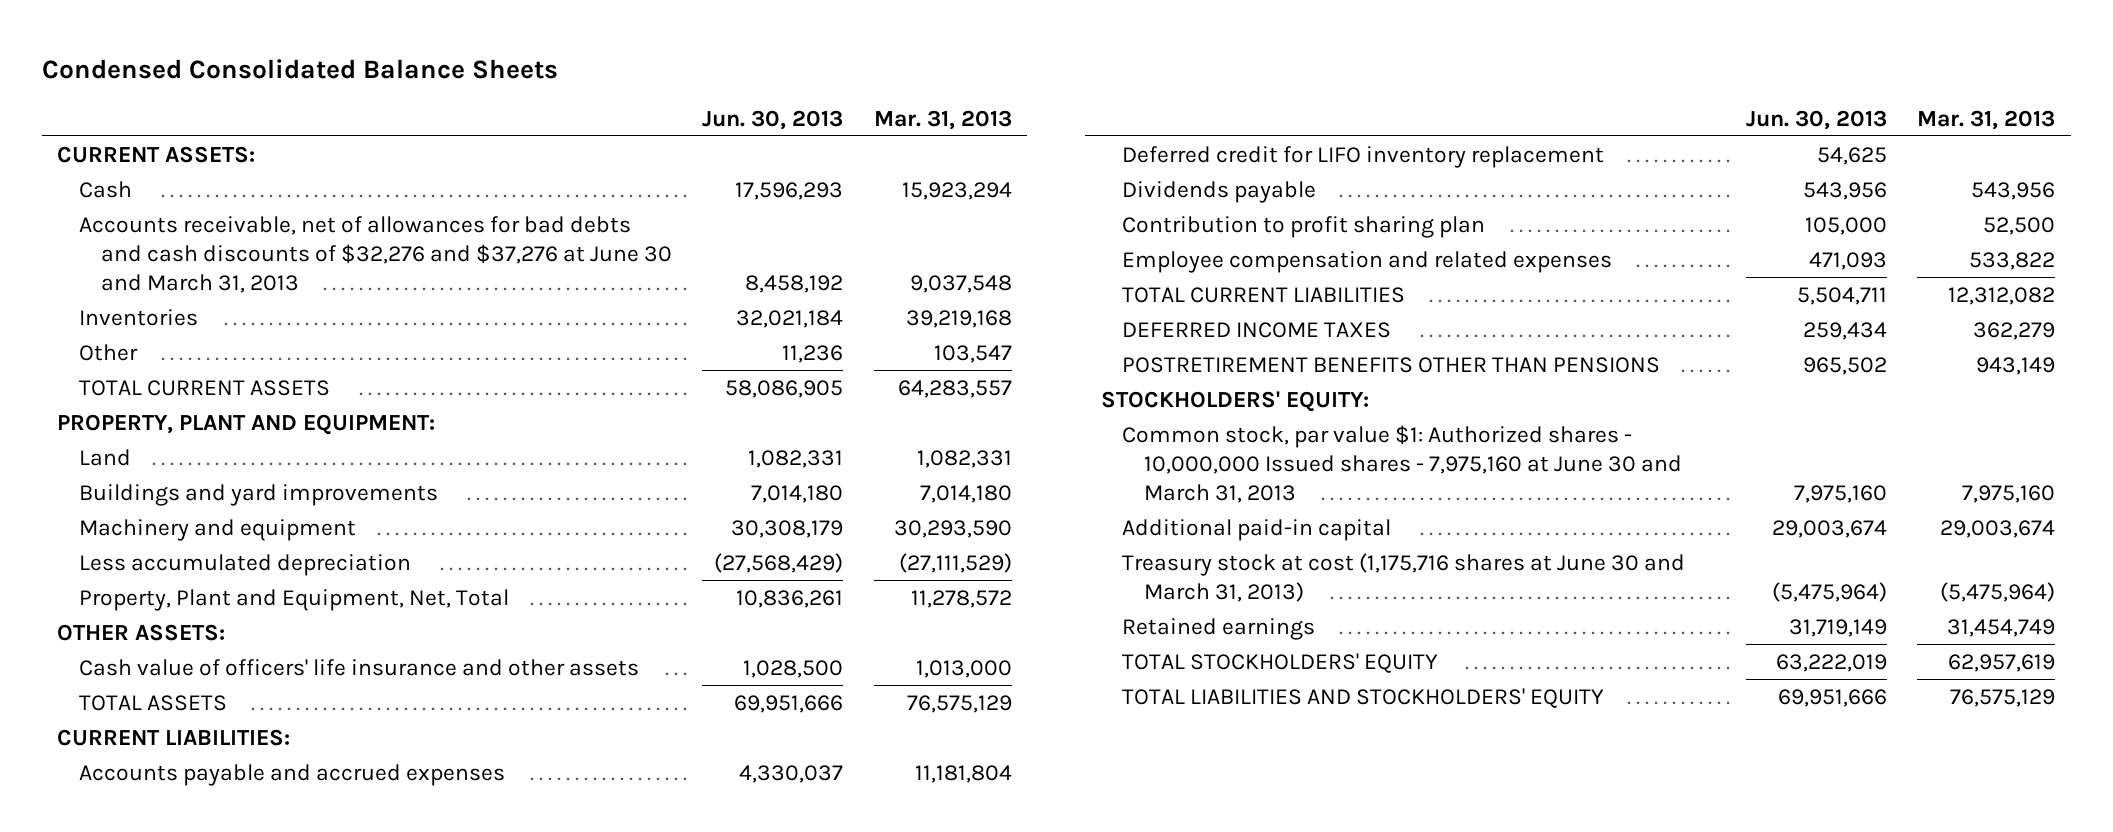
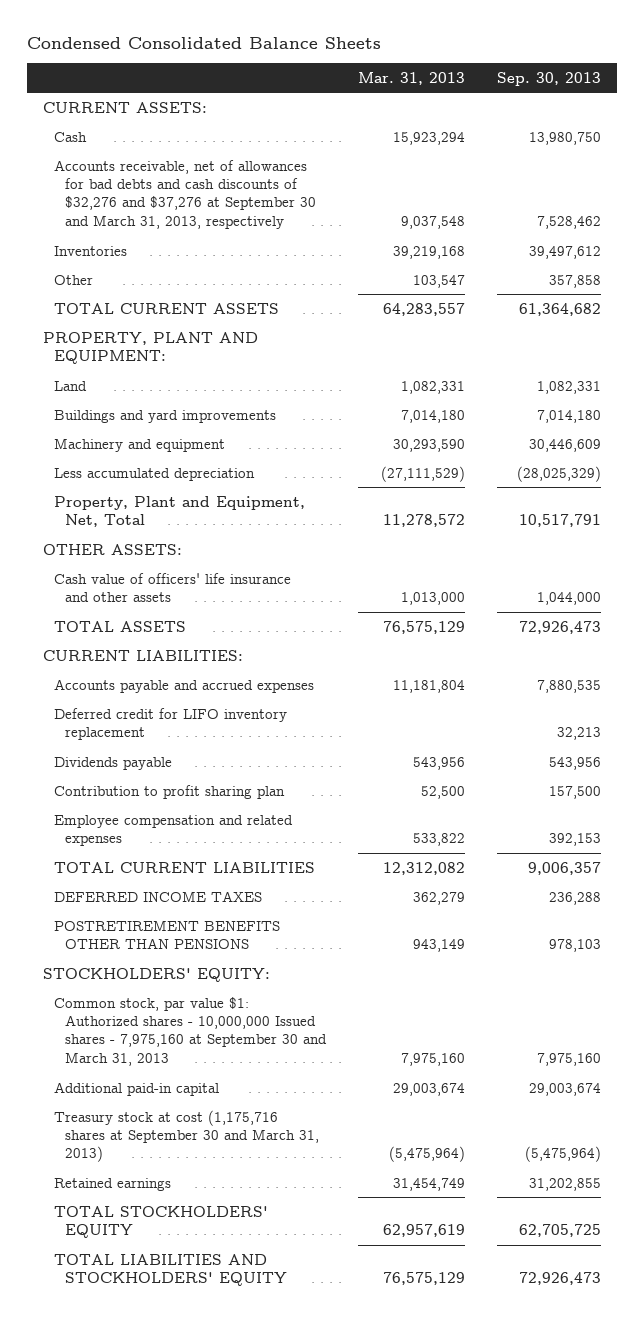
[702,109,844,130] Jun. 30, 2013 -> none
none -> [497,71,602,86] Sep. 30, 2013
[79,215,672,294] Accounts receivable, net of allowances for bad debts and cash discounts of $32,276 and $37,276 at June 30 and March 31, 2013 -> [53,159,316,229] Accounts receivable, net of allowances for bad debts and cash discounts of $32,276 and $37,276 at September 30 and March 31, 2013, respectively
[1122,424,1682,504] Common stock, par value $1: Authorized shares - 10,000,000 Issued shares - 7,975,160 at June 30 and March 31, 2013 -> [53,996,327,1066] Common stock, par value $1: Authorized shares - 10,000,000 Issued shares - 7,975,160 at September 30 and March 31, 2013
[1122,552,1686,602] Treasury stock at cost (1,175,716 shares at June 30 and March 31, 2013) -> [53,1109,319,1163] Treasury stock at cost (1,175,716 shares at September 30 and March 31, 2013)

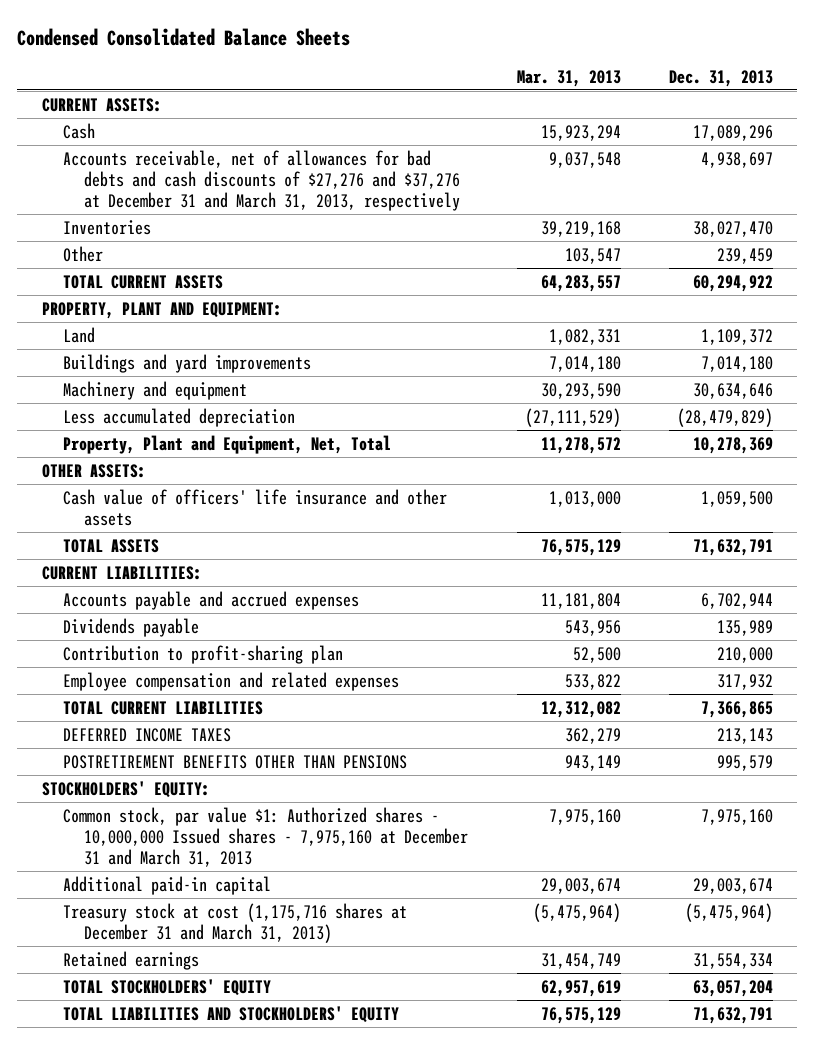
[497,71,602,86] Sep. 30, 2013 -> none
none -> [669,69,774,87] Dec. 31, 2013
[53,159,316,229] Accounts receivable, net of allowances for bad debts and cash discounts of $32,276 and $37,276 at September 30 and March 31, 2013, respectively -> [63,149,461,211] Accounts receivable, net of allowances for bad debts and cash discounts of $27,276 and $37,276 at December 31 and March 31, 2013, respectively
[53,707,287,741] Deferred credit for LIFO inventory replacement -> none
[53,784,285,799] Contribution to profit sharing plan -> [63,644,344,664] Contribution to profit-sharing plan
[53,996,327,1066] Common stock, par value $1: Authorized shares - 10,000,000 Issued shares - 7,975,160 at September 30 and March 31, 2013 -> [63,806,469,867] Common stock, par value $1: Authorized shares - 10,000,000 Issued shares - 7,975,160 at December 31 and March 31, 2013
[53,1109,319,1163] Treasury stock at cost (1,175,716 shares at September 30 and March 31, 2013) -> [63,902,408,943] Treasury stock at cost (1,175,716 shares at December 31 and March 31, 2013)

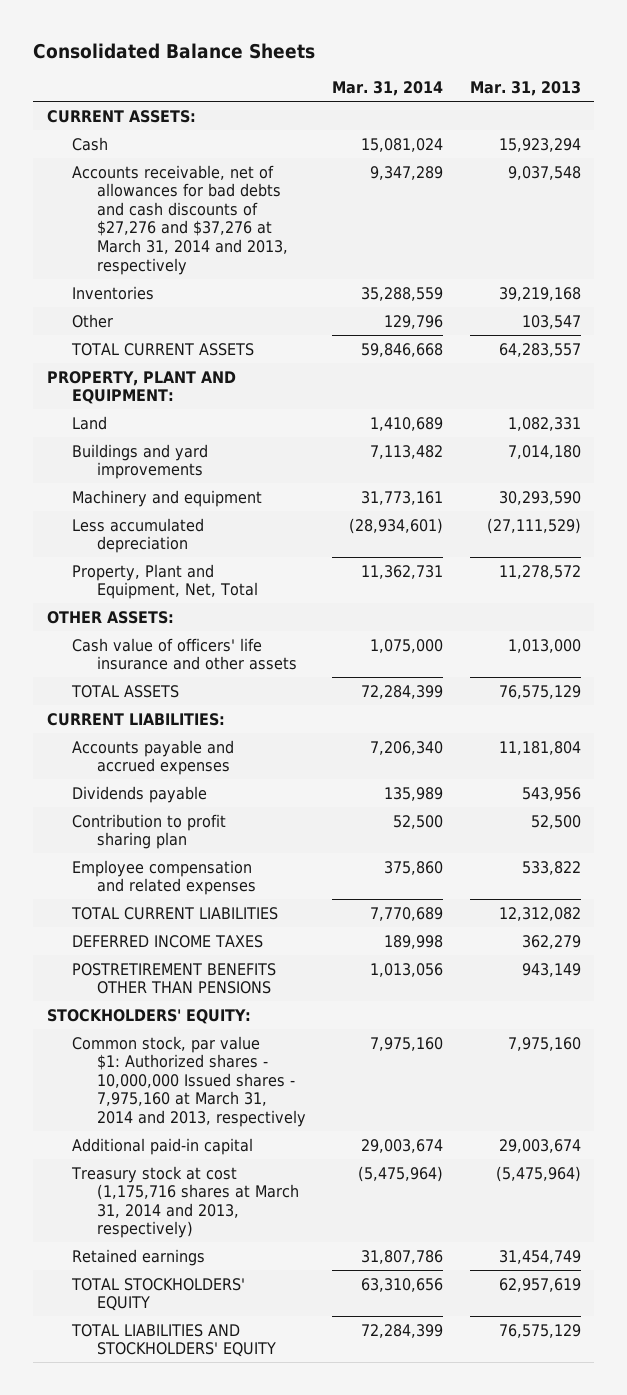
[17,28,351,47] Condensed Consolidated Balance Sheets -> [33,43,316,60] Consolidated Balance Sheets
[669,69,774,87] Dec. 31, 2013 -> none
none -> [332,81,444,97] Mar. 31, 2014
[63,149,461,211] Accounts receivable, net of allowances for bad debts and cash discounts of $27,276 and $37,276 at December 31 and March 31, 2013, respectively -> [71,164,288,275] Accounts receivable, net of allowances for bad debts and cash discounts of $27,276 and $37,276 at March 31, 2014 and 2013, respectively
[63,644,344,664] Contribution to profit-sharing plan -> [71,813,226,850] Contribution to profit sharing plan
[63,806,469,867] Common stock, par value $1: Authorized shares - 10,000,000 Issued shares - 7,975,160 at December 31 and March 31, 2013 -> [71,1035,306,1127] Common stock, par value $1: Authorized shares - 10,000,000 Issued shares - 7,975,160 at March 31, 2014 and 2013, respectively
[63,902,408,943] Treasury stock at cost (1,175,716 shares at December 31 and March 31, 2013) -> [70,1165,299,1239] Treasury stock at cost (1,175,716 shares at March 31, 2014 and 2013, respectively)

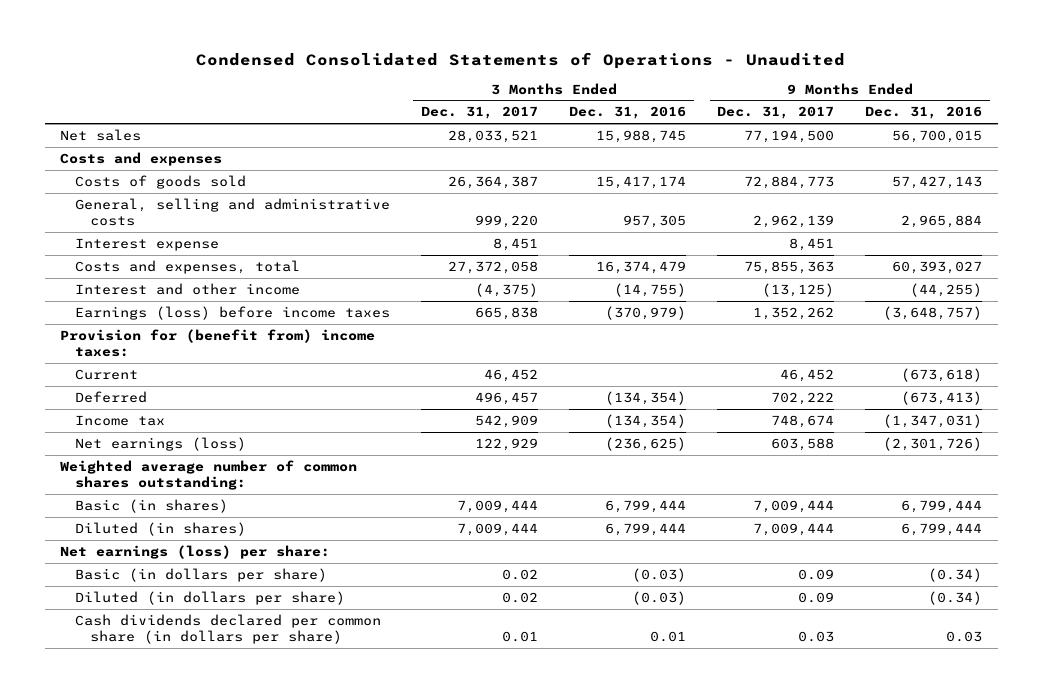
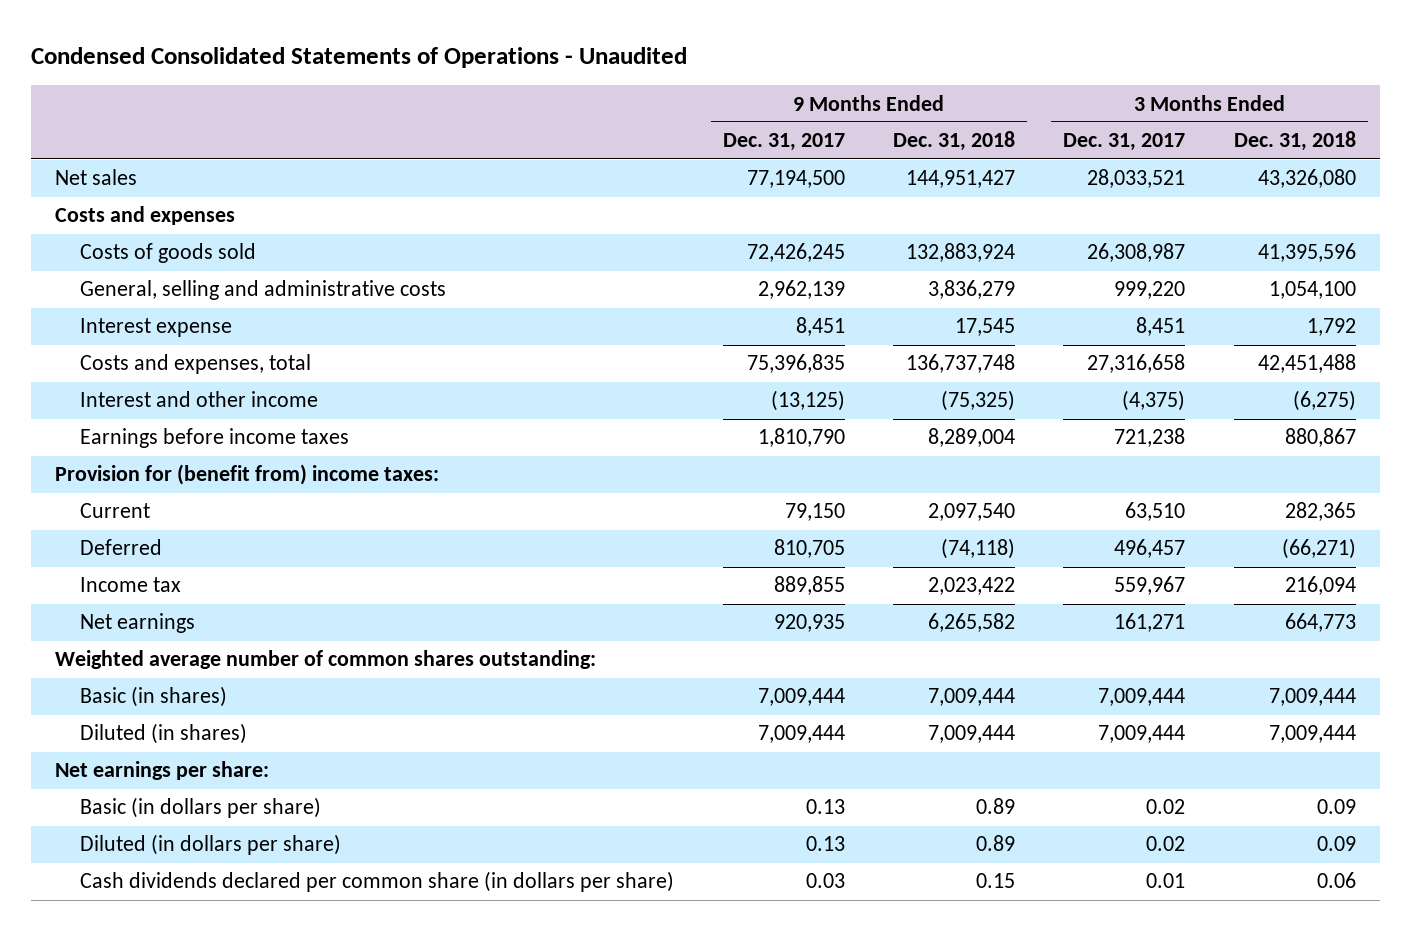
[569,106,687,120] Dec. 31, 2016 -> none
[865,106,983,120] Dec. 31, 2016 -> none
none -> [893,131,1016,152] Dec. 31, 2018
none -> [1233,131,1356,152] Dec. 31, 2018
[448,175,539,189] 26,364,387 -> [1087,243,1186,263] 26,308,987
[744,175,835,189] 72,884,773 -> [746,243,845,263] 72,426,245
[448,260,539,274] 27,372,058 -> [1087,354,1186,374] 27,316,658
[744,260,835,274] 75,855,363 -> [746,354,845,374] 75,396,835
[75,305,391,320] Earnings (loss) before income taxes -> [80,428,350,449] Earnings before income taxes
[475,306,539,320] 665,838 -> [1114,428,1186,448] 721,238
[753,306,835,320] 1,352,262 -> [757,428,845,448] 1,810,790
[484,368,539,382] 46,452 -> [1125,502,1186,522] 63,510
[780,368,835,382] 46,452 -> [784,503,845,522] 79,150
[771,391,835,405] 702,222 -> [773,539,845,559] 810,705
[475,414,539,428] 542,909 -> [1114,576,1186,596] 559,967
[771,414,835,428] 748,674 -> [773,576,845,596] 889,855
[75,436,247,451] Net earnings (loss) -> [80,613,196,634] Net earnings
[475,437,539,451] 122,929 -> [1114,613,1186,633] 161,271
[771,437,835,451] 603,588 -> [773,614,845,633] 920,935
[60,544,331,559] Net earnings (loss) per share: -> [54,761,269,781] Net earnings per share:
[798,568,835,580] 0.09 -> [805,799,845,815] 0.13
[798,591,835,603] 0.09 -> [805,836,845,852] 0.13

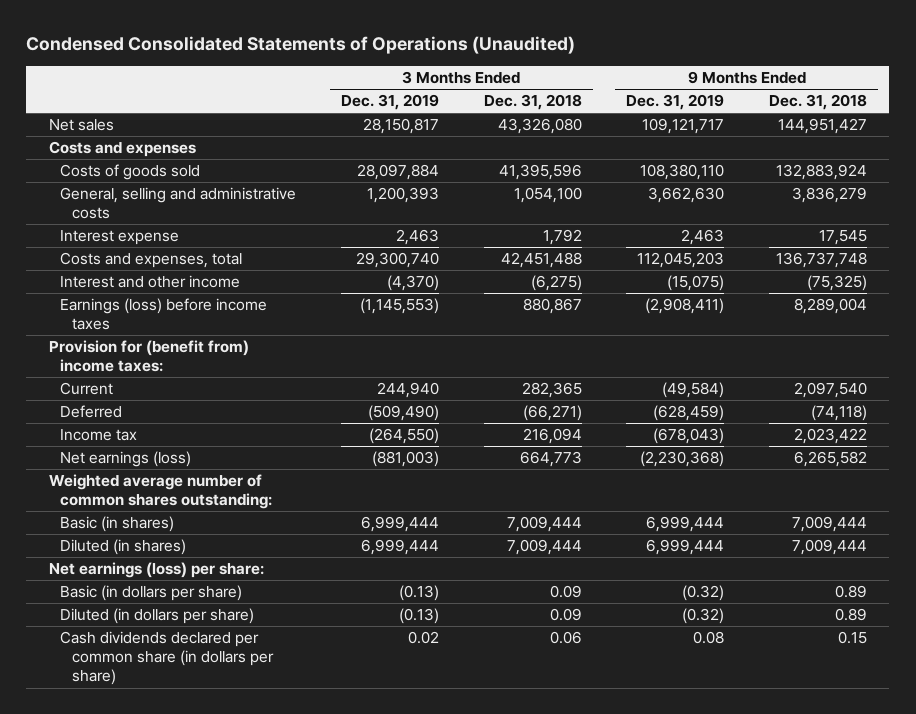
[30,46,687,68] Condensed Consolidated Statements of Operations - Unaudited -> [26,36,576,55] Condensed Consolidated Statements of Operations (Unaudited)
[722,133,845,152] Dec. 31, 2017 -> none
[1063,133,1186,152] Dec. 31, 2017 -> none
none -> [340,94,439,111] Dec. 31, 2019
none -> [626,94,725,111] Dec. 31, 2019
[80,428,350,449] Earnings before income taxes -> [60,298,268,331] Earnings (loss) before income taxes
[80,613,196,634] Net earnings -> [60,451,192,468] Net earnings (loss)
[54,761,269,781] Net earnings per share: -> [48,562,264,579] Net earnings (loss) per share:

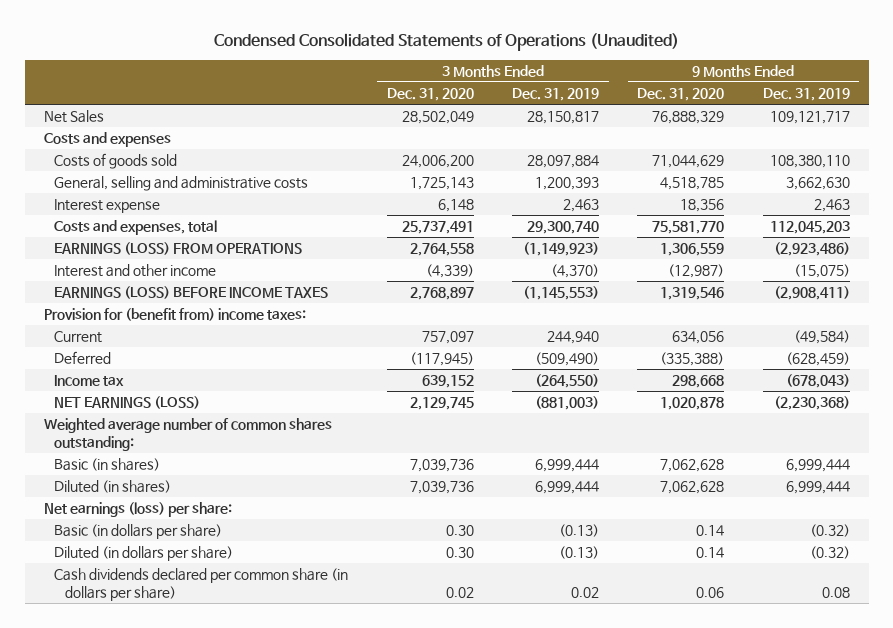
[483,94,582,111] Dec. 31, 2018 -> none
[768,94,867,111] Dec. 31, 2018 -> none
none -> [386,87,474,101] Dec. 31, 2020
none -> [637,87,725,101] Dec. 31, 2020
[48,119,114,132] Net sales -> [43,110,104,124] Net Sales
none -> [54,242,303,256] EARNINGS (LOSS) FROM OPERATIONS
[60,298,268,331] Earnings (loss) before income taxes -> [54,286,329,300] EARNINGS (LOSS) BEFORE INCOME TAXES
[60,451,192,468] Net earnings (loss) -> [54,396,201,410] NET EARNINGS (LOSS)

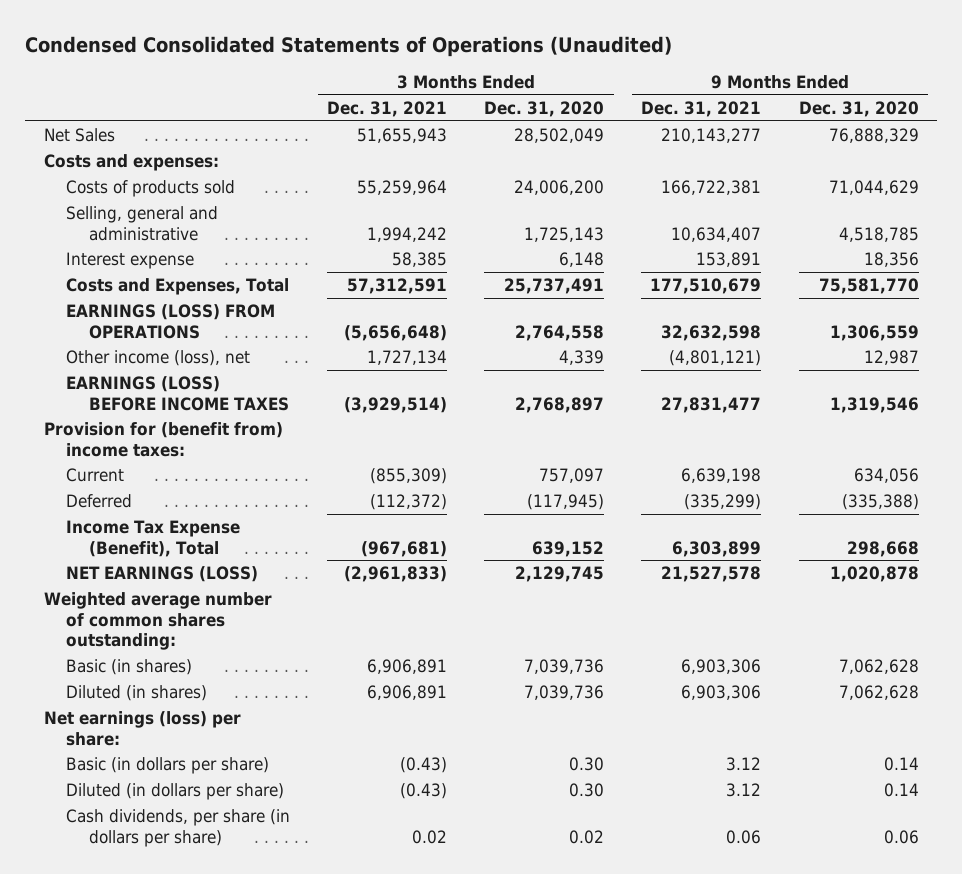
[511,87,599,101] Dec. 31, 2019 -> none
[762,87,850,101] Dec. 31, 2019 -> none
none -> [327,101,448,118] Dec. 31, 2021
none -> [641,101,762,118] Dec. 31, 2021
[43,132,171,148] Costs and expenses -> [43,154,219,172] Costs and expenses:
[54,153,178,170] Costs of goods sold -> [66,180,236,198] Costs of products sold
[54,176,309,192] General, selling and administrative costs -> [66,206,219,241] Selling, general and administrative
[54,220,218,236] Costs and expenses, total -> [66,278,290,296] Costs and Expenses, Total
[54,264,217,278] Interest and other income -> none
none -> [66,350,251,367] Other income (loss), net
[54,375,125,387] Income tax -> [66,520,241,557] Income Tax Expense (Benefit), Total
[54,568,349,601] Cash dividends declared per common share (in dollars per share) -> [66,809,291,847] Cash dividends, per share (in dollars per share)

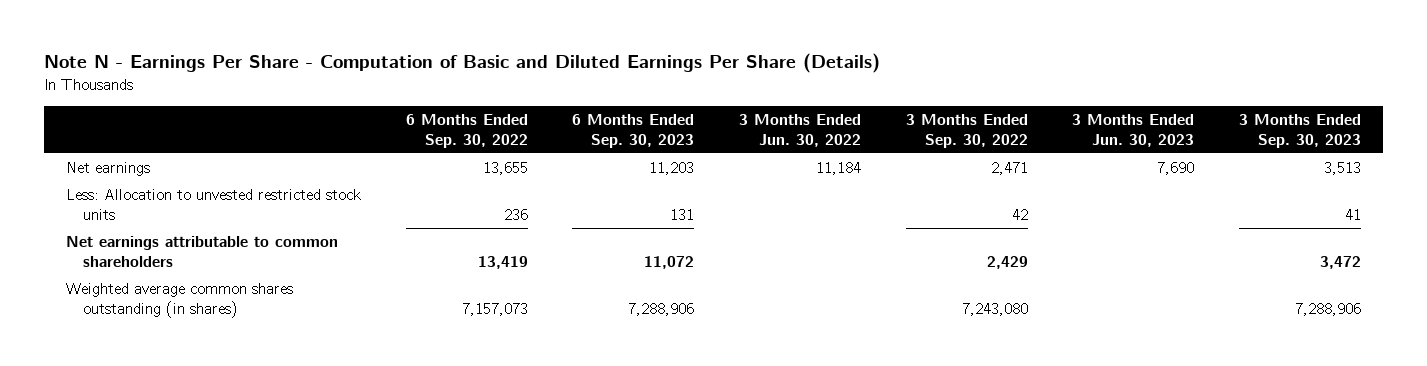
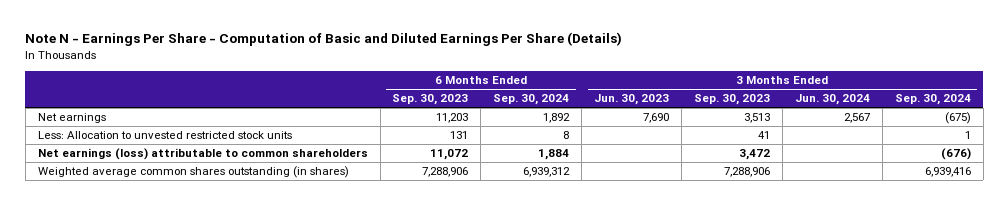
[405,113,528,148] 6 Months Ended Sep. 30, 2022 -> none
[738,113,861,147] 3 Months Ended Jun. 30, 2022 -> none
[905,113,1028,148] 3 Months Ended Sep. 30, 2022 -> none
none -> [493,94,570,106] Sep. 30, 2024
none -> [794,94,870,106] Jun. 30, 2024
none -> [894,94,971,106] Sep. 30, 2024
[65,235,338,267] Net earnings attributable to common shareholders -> [37,148,368,161] Net earnings (loss) attributable to common shareholders

